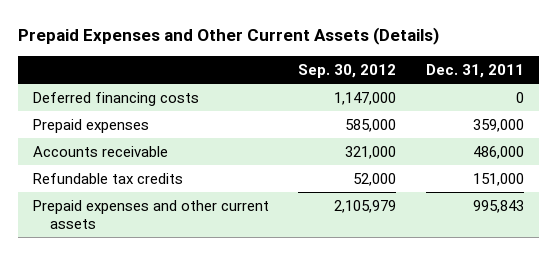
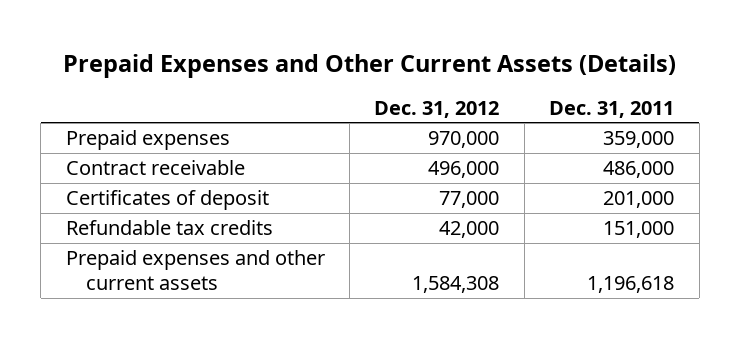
[298,63,397,78] Sep. 30, 2012 -> none
none -> [374,100,500,118] Dec. 31, 2012
[32,91,199,106] Deferred financing costs -> none
[32,145,168,157] Accounts receivable -> [65,160,245,176] Contract receivable
none -> [65,190,269,211] Certificates of deposit
[473,199,525,213] 995,843 -> [587,276,675,294] 1,196,618

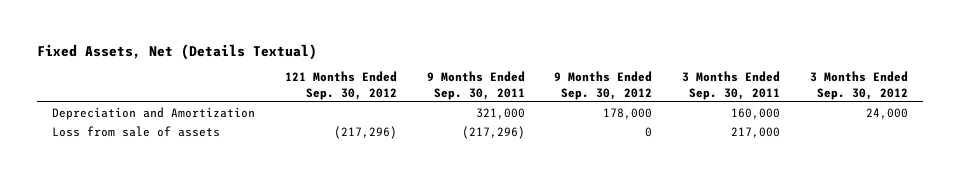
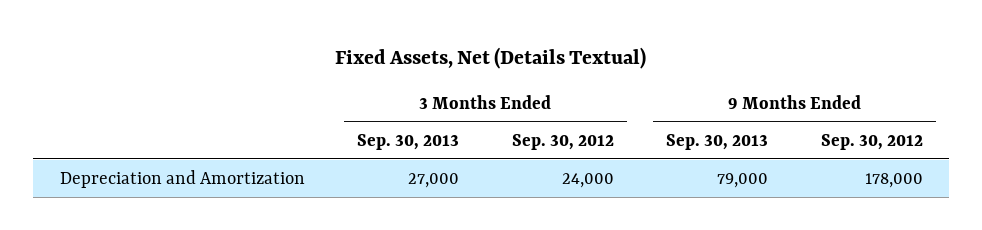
[284,71,397,100] 121 Months Ended Sep. 30, 2012 -> none
[426,71,525,100] 9 Months Ended Sep. 30, 2011 -> none
[682,71,781,100] 3 Months Ended Sep. 30, 2011 -> none
none -> [357,133,460,150] Sep. 30, 2013
none -> [666,133,769,150] Sep. 30, 2013
[52,125,221,137] Loss from sale of assets -> none

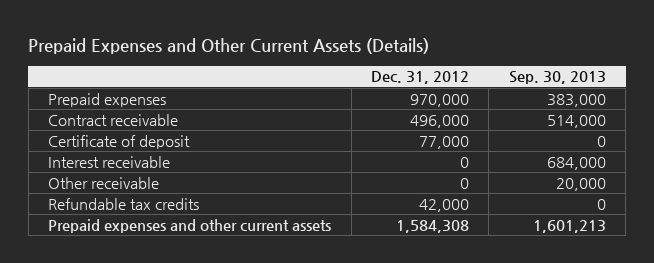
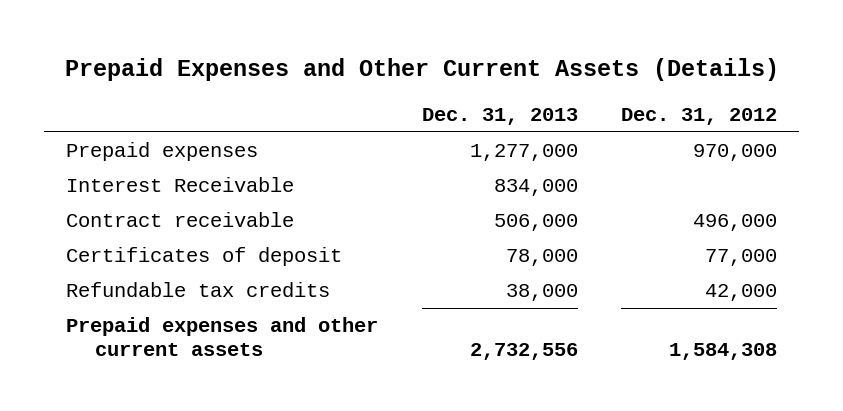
[508,71,606,85] Sep. 30, 2013 -> none
none -> [421,108,578,126] Dec. 31, 2013
none -> [66,177,295,193] Interest Receivable
[48,155,171,168] Interest receivable -> none
[48,176,160,189] Other receivable -> none
[48,134,191,149] Certificate of deposit -> [66,247,343,267] Certificates of deposit

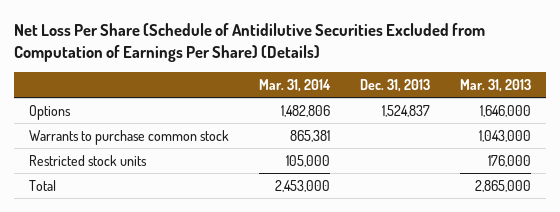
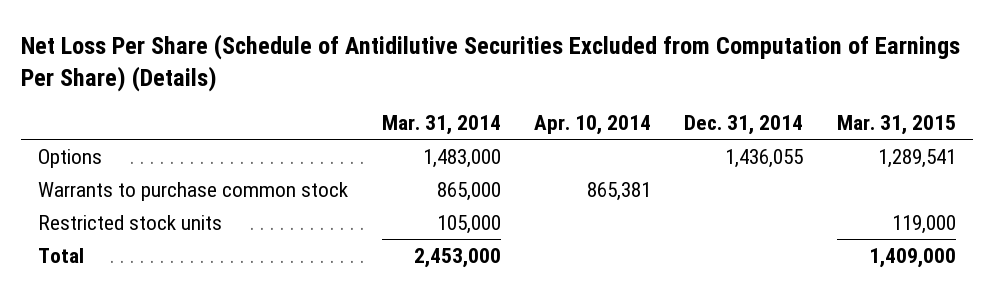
[359,78,430,92] Dec. 31, 2013 -> none
[459,78,531,92] Mar. 31, 2013 -> none
none -> [533,115,651,136] Apr. 10, 2014
none -> [684,115,804,136] Dec. 31, 2014
none -> [836,115,956,136] Mar. 31, 2015
[280,104,330,117] 1,482,806 -> [422,148,501,168] 1,483,000
[289,129,330,142] 865,381 -> [436,181,501,201] 865,000

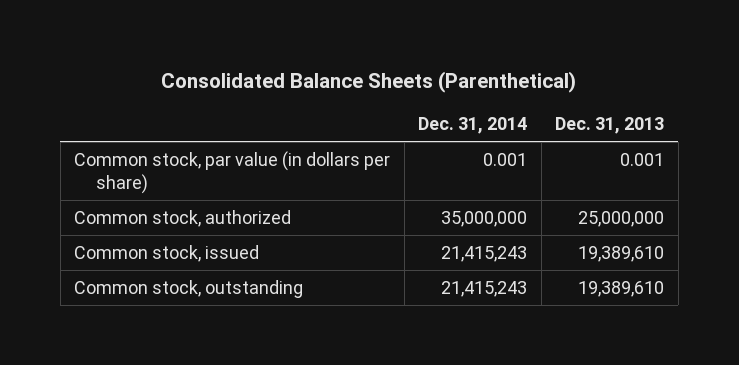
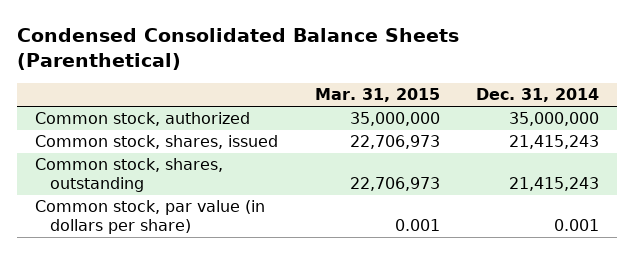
[161,71,577,94] Consolidated Balance Sheets (Parenthetical) -> [17,27,460,70] Condensed Consolidated Balance Sheets (Parenthetical)
[555,117,665,135] Dec. 31, 2013 -> none
none -> [314,88,440,103] Mar. 31, 2015
[74,244,260,262] Common stock, issued -> [35,135,279,150] Common stock, shares, issued
[74,279,304,298] Common stock, outstanding -> [35,158,224,193] Common stock, shares, outstanding
[74,150,391,194] Common stock, par value (in dollars per share) -> [35,200,266,235] Common stock, par value (in dollars per share)

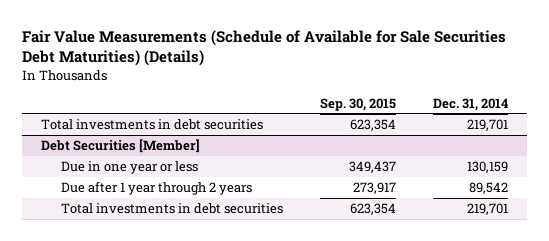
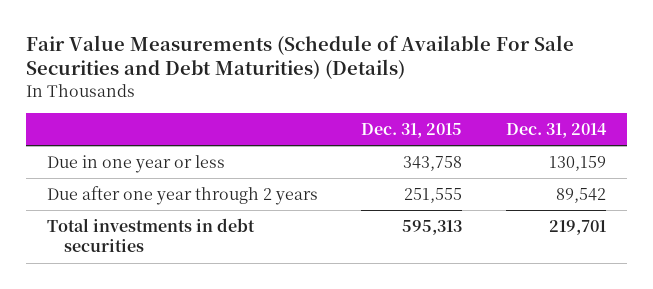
[22,30,507,67] Fair Value Measurements (Schedule of Available for Sale Securities Debt Maturities) (Details) -> [25,34,574,80] Fair Value Measurements (Schedule of Available For Sale Securities and Debt Maturities) (Details)
[319,97,396,111] Sep. 30, 2015 -> none
none -> [361,122,463,138] Dec. 31, 2015
[40,118,263,130] Total investments in debt securities -> none
[40,138,200,153] Debt Securities [Member] -> none
[60,180,252,195] Due after 1 year through 2 years -> [47,185,319,205] Due after one year through 2 years

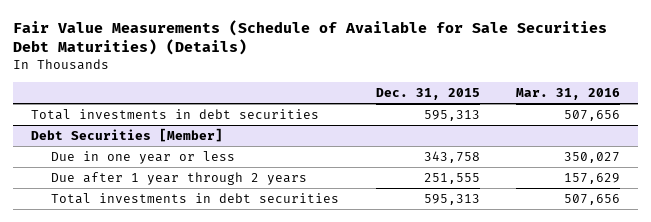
[25,34,574,80] Fair Value Measurements (Schedule of Available For Sale Securities and Debt Maturities) (Details) -> [12,19,607,56] Fair Value Measurements (Schedule of Available for Sale Securities Debt Maturities) (Details)
[505,122,607,138] Dec. 31, 2014 -> none
none -> [516,88,621,101] Mar. 31, 2016
none -> [31,108,320,120] Total investments in debt securities
none -> [31,127,224,142] Debt Securities [Member]
[47,185,319,205] Due after one year through 2 years -> [51,171,308,185] Due after 1 year through 2 years

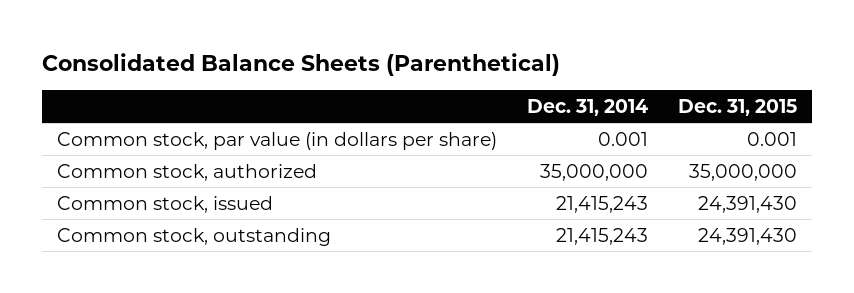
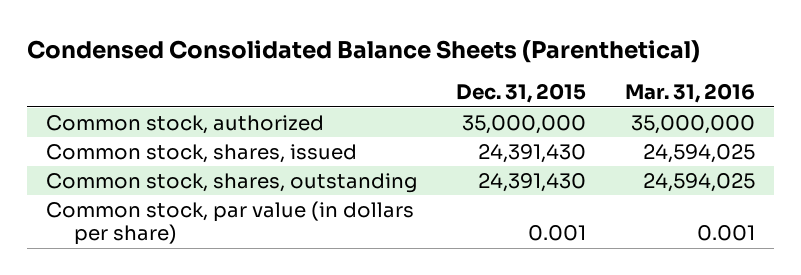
[41,53,560,77] Consolidated Balance Sheets (Parenthetical) -> [26,39,700,63] Condensed Consolidated Balance Sheets (Parenthetical)
[527,99,649,117] Dec. 31, 2014 -> none
none -> [624,83,755,104] Mar. 31, 2016
[56,195,273,213] Common stock, issued -> [46,143,358,163] Common stock, shares, issued
[56,227,331,246] Common stock, outstanding -> [46,172,419,193] Common stock, shares, outstanding
[56,131,497,150] Common stock, par value (in dollars per share) -> [46,200,415,246] Common stock, par value (in dollars per share)

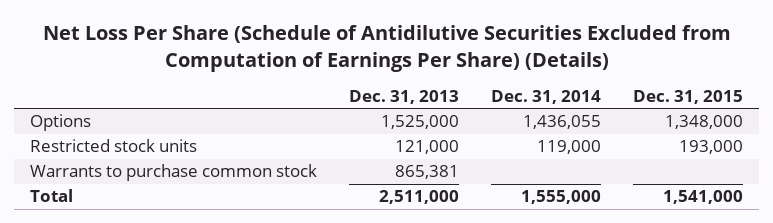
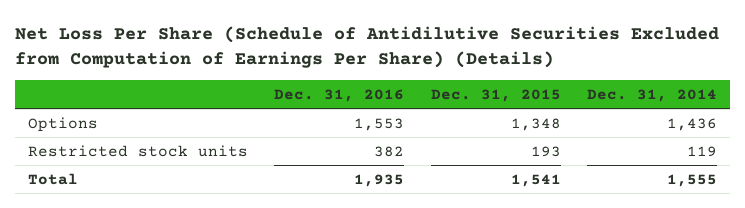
[349,89,460,104] Dec. 31, 2013 -> none
none -> [274,88,405,102] Dec. 31, 2016
[30,164,318,182] Warrants to purchase common stock -> none
[523,115,602,130] 1,436,055 -> [667,117,718,131] 1,436
[664,115,743,130] 1,348,000 -> [510,117,561,131] 1,348
[537,140,602,155] 119,000 -> [687,145,718,157] 119
[678,140,743,155] 193,000 -> [530,145,561,157] 193
[521,190,602,205] 1,555,000 -> [667,173,718,187] 1,555
[662,190,743,205] 1,541,000 -> [510,173,561,187] 1,541

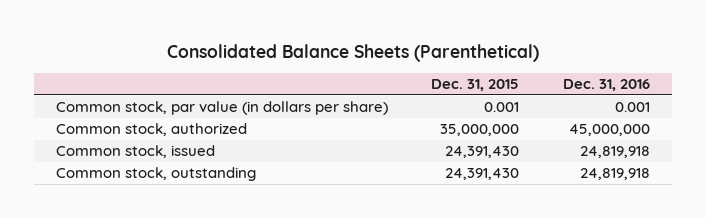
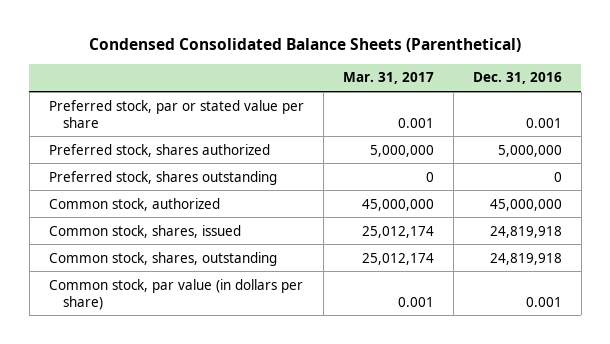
[166,43,539,62] Consolidated Balance Sheets (Parenthetical) -> [89,38,522,53] Condensed Consolidated Balance Sheets (Parenthetical)
[431,79,520,92] Dec. 31, 2015 -> none
none -> [342,72,434,85] Mar. 31, 2017
none -> [48,99,304,128] Preferred stock, par or stated value per share
none -> [48,143,270,157] Preferred stock, shares authorized
none -> [48,170,277,185] Preferred stock, shares outstanding
[55,145,215,159] Common stock, issued -> [48,224,241,238] Common stock, shares, issued
[55,167,256,182] Common stock, outstanding -> [48,251,277,266] Common stock, shares, outstanding
[55,101,388,116] Common stock, par value (in dollars per share) -> [48,278,303,310] Common stock, par value (in dollars per share)

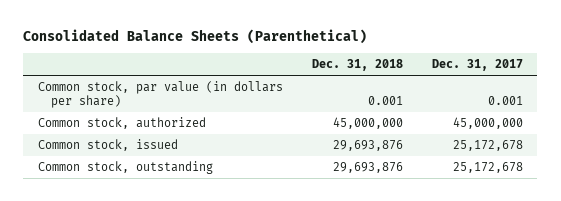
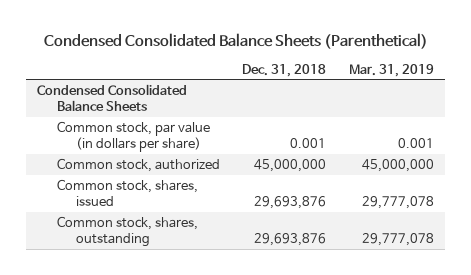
[23,29,368,45] Consolidated Balance Sheets (Parenthetical) -> [43,32,428,49] Condensed Consolidated Balance Sheets (Parenthetical)
[431,58,523,71] Dec. 31, 2017 -> none
none -> [349,63,435,77] Mar. 31, 2019
none -> [37,84,188,112] Condensed Consolidated Balance Sheets
[37,139,178,152] Common stock, issued -> [56,179,198,207] Common stock, shares, issued
[37,161,213,175] Common stock, outstanding -> [56,216,198,248] Common stock, shares, outstanding

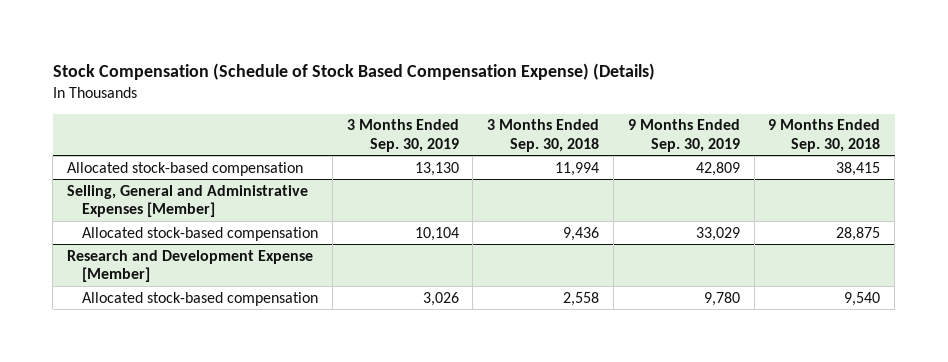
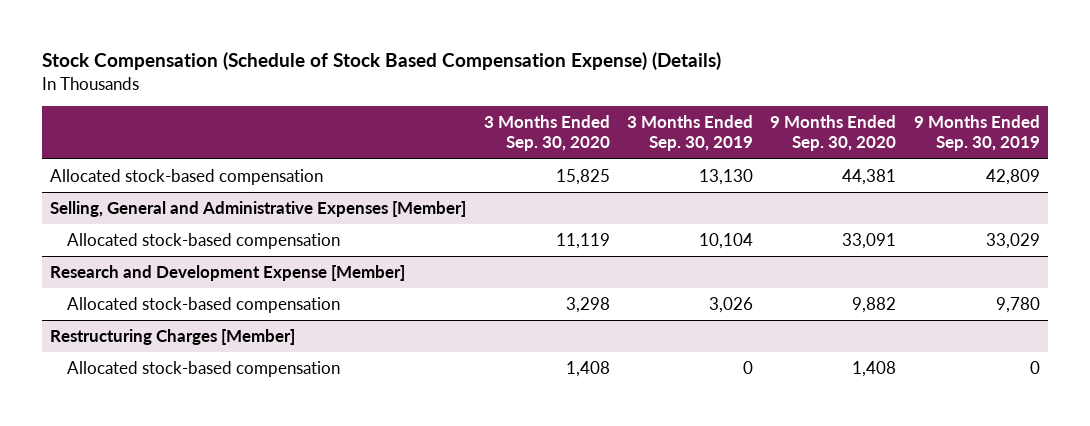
[487,119,600,152] 3 Months Ended Sep. 30, 2018 -> none
[768,119,881,152] 9 Months Ended Sep. 30, 2018 -> none
none -> [483,115,610,152] 3 Months Ended Sep. 30, 2020
none -> [770,115,897,152] 9 Months Ended Sep. 30, 2020
none -> [50,329,296,346] Restructuring Charges [Member]
none -> [66,361,340,378] Allocated stock-based compensation

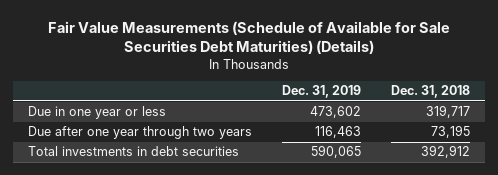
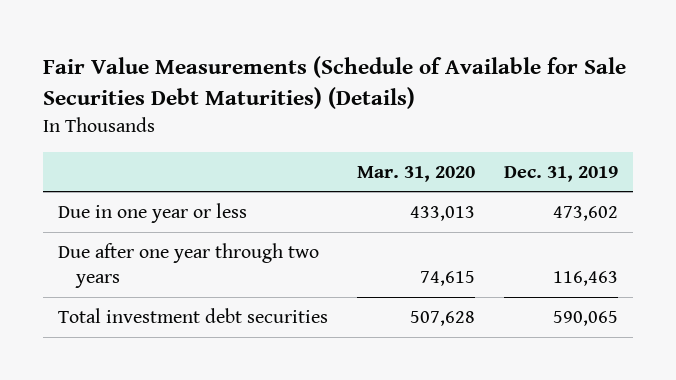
[390,85,470,99] Dec. 31, 2018 -> none
none -> [357,165,476,182] Mar. 31, 2020
[28,146,240,157] Total investments in debt securities -> [57,307,328,323] Total investment debt securities

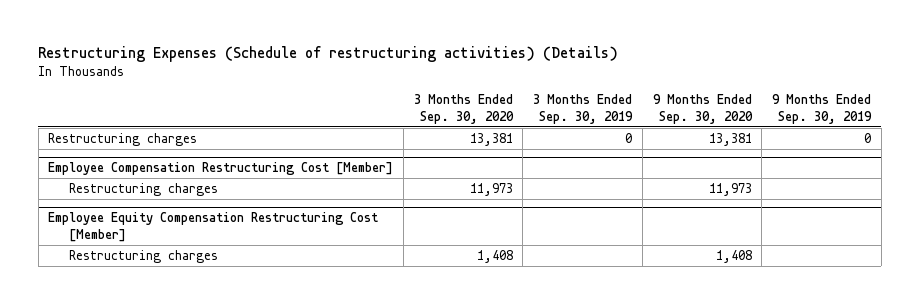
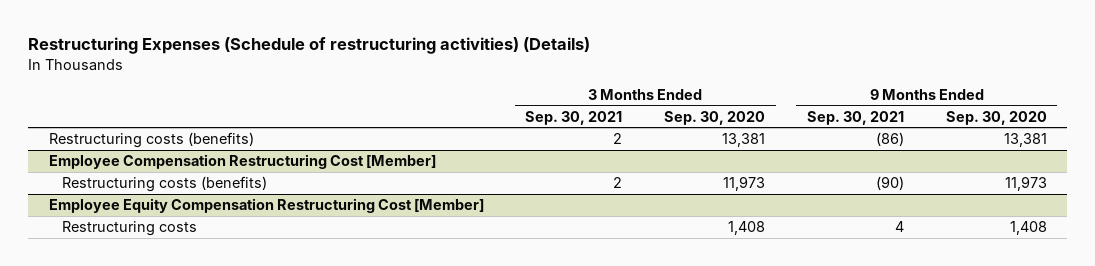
[533,94,634,124] 3 Months Ended Sep. 30, 2019 -> none
[772,94,873,124] 9 Months Ended Sep. 30, 2019 -> none
none -> [525,110,623,125] Sep. 30, 2021
none -> [806,110,904,125] Sep. 30, 2021
[48,133,198,147] Restructuring charges -> [48,132,254,149] Restructuring costs (benefits)
[68,183,218,197] Restructuring charges -> [62,176,268,193] Restructuring costs (benefits)
[68,250,218,264] Restructuring charges -> [62,221,198,237] Restructuring costs

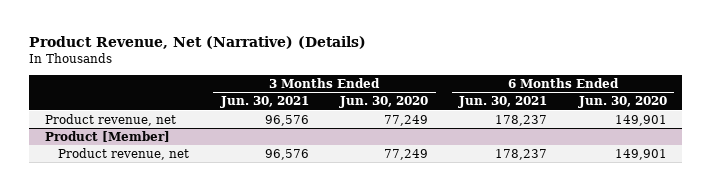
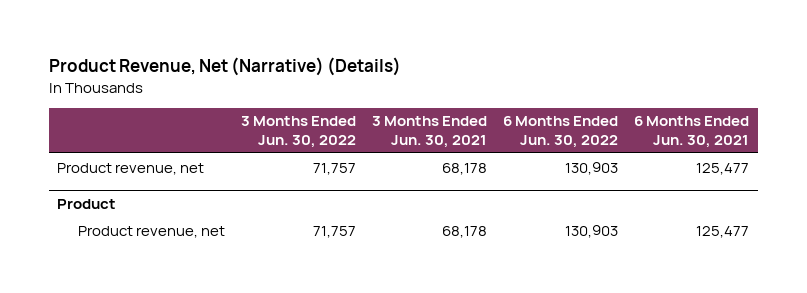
[339,96,429,109] Jun. 30, 2020 -> none
[577,96,667,109] Jun. 30, 2020 -> none
none -> [240,116,356,148] 3 Months Ended Jun. 30, 2022
none -> [503,116,619,148] 6 Months Ended Jun. 30, 2022
[264,114,309,126] 96,576 -> [442,162,488,175] 68,178
[495,114,548,126] 178,237 -> [696,162,750,175] 125,477
[44,130,170,142] Product [Member] -> [57,199,117,210] Product
[264,148,309,160] 96,576 -> [442,225,488,238] 68,178
[495,148,548,160] 178,237 -> [696,225,750,238] 125,477

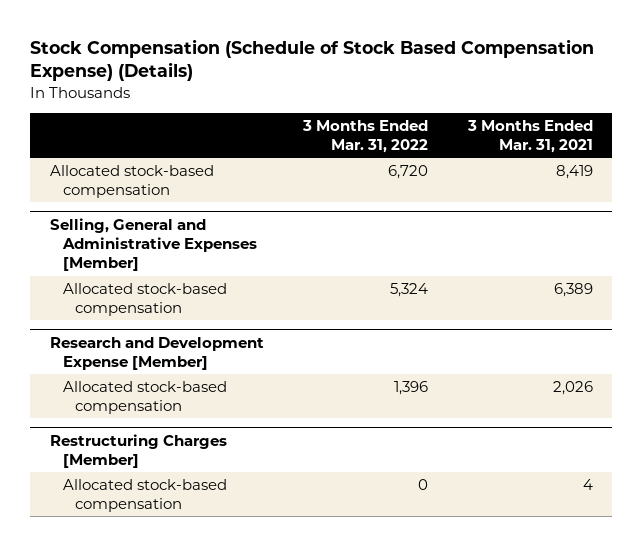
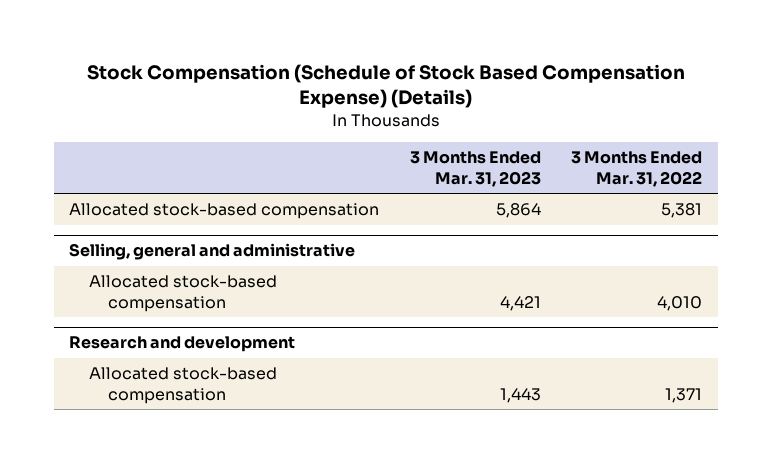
[466,119,593,154] 3 Months Ended Mar. 31, 2021 -> none
none -> [409,151,541,187] 3 Months Ended Mar. 31, 2023
[49,433,227,468] Restructuring Charges [Member] -> none
[62,478,227,513] Allocated stock-based compensation -> none
[388,164,429,179] 6,720 -> [661,203,703,219] 5,381
[49,217,257,272] Selling, General and Administrative Expenses [Member] -> [69,243,356,261] Selling, general and administrative
[390,282,429,297] 5,324 -> [657,295,703,311] 4,010
[49,336,264,370] Research and Development Expense [Member] -> [69,336,296,353] Research and development
[394,380,429,395] 1,396 -> [665,387,703,403] 1,371

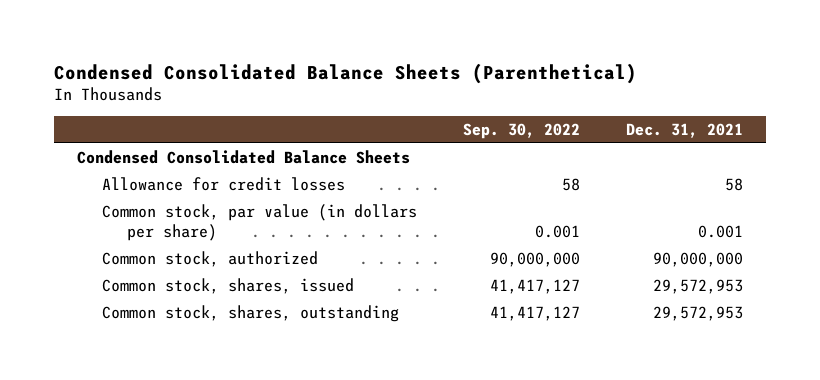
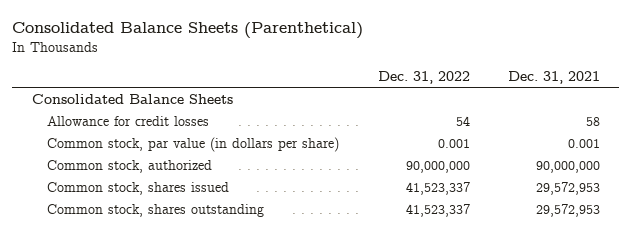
[53,62,637,84] Condensed Consolidated Balance Sheets (Parenthetical) -> [12,22,364,40] Consolidated Balance Sheets (Parenthetical)
[463,123,581,140] Sep. 30, 2022 -> none
none -> [377,70,470,84] Dec. 31, 2022
[76,149,410,164] Condensed Consolidated Balance Sheets -> [31,93,233,104] Consolidated Balance Sheets
[102,277,355,294] Common stock, shares, issued -> [47,181,230,195] Common stock, shares issued
[102,304,400,322] Common stock, shares, outstanding -> [47,203,265,217] Common stock, shares outstanding

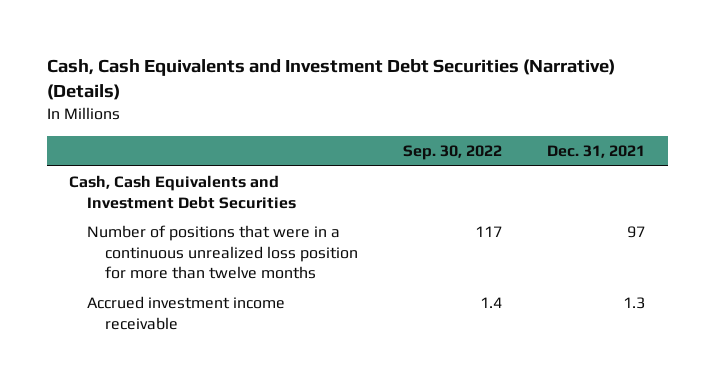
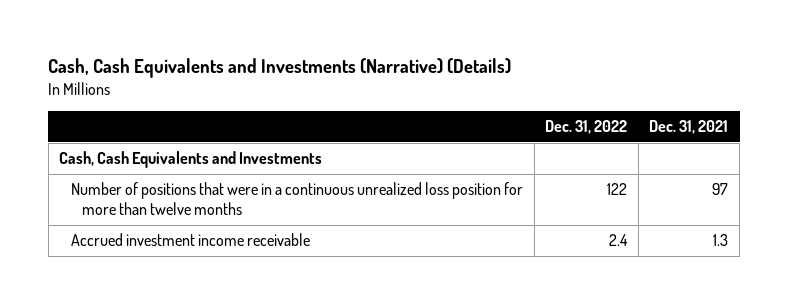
[47,59,616,101] Cash, Cash Equivalents and Investment Debt Securities (Narrative) (Details) -> [48,58,512,79] Cash, Cash Equivalents and Investments (Narrative) (Details)
[403,144,503,160] Sep. 30, 2022 -> none
none -> [545,120,628,135] Dec. 31, 2022
[69,175,297,209] Cash, Cash Equivalents and Investment Debt Securities -> [59,151,323,169] Cash, Cash Equivalents and Investments

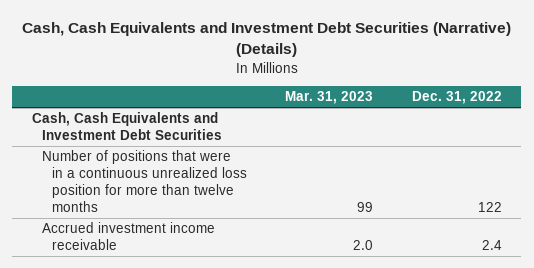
[48,58,512,79] Cash, Cash Equivalents and Investments (Narrative) (Details) -> [21,22,511,58] Cash, Cash Equivalents and Investment Debt Securities (Narrative) (Details)
[649,120,729,135] Dec. 31, 2021 -> none
none -> [285,91,374,105] Mar. 31, 2023
[59,151,323,169] Cash, Cash Equivalents and Investments -> [31,112,222,141] Cash, Cash Equivalents and Investment Debt Securities

